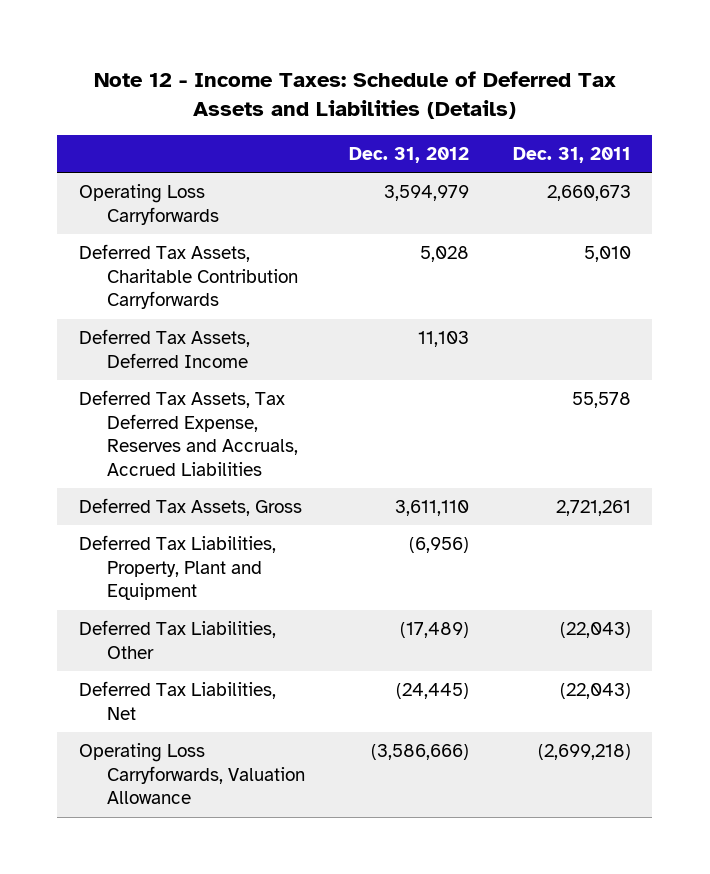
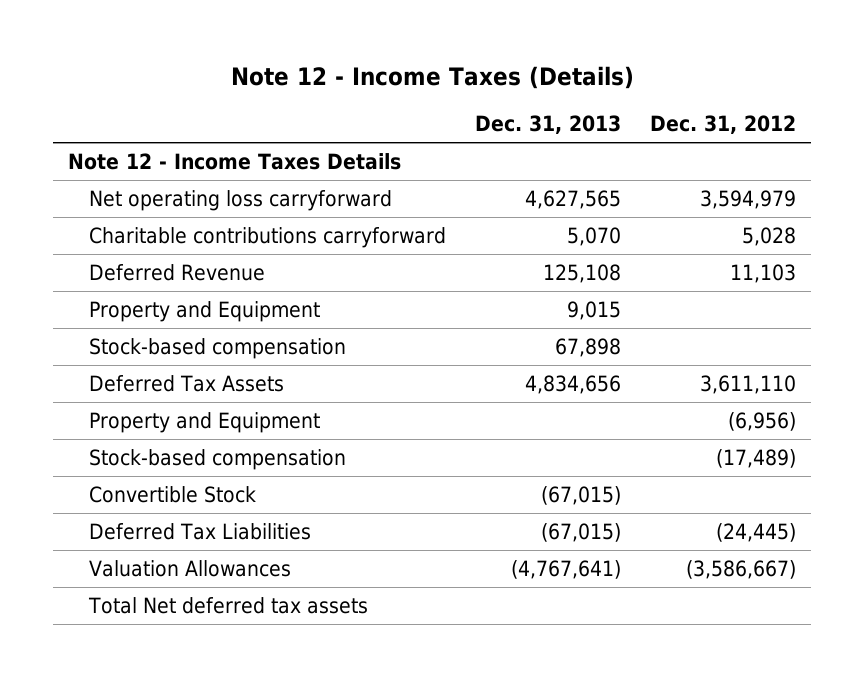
[93,70,616,119] Note 12 - Income Taxes: Schedule of Deferred Tax Assets and Liabilities (Details) -> [230,65,634,89] Note 12 - Income Taxes (Details)
[512,146,631,163] Dec. 31, 2011 -> none
none -> [475,115,622,135] Dec. 31, 2013
[79,390,299,476] Deferred Tax Assets, Tax Deferred Expense, Reserves and Accruals, Accrued Liabilities -> none
[79,743,306,805] Operating Loss Carryforwards, Valuation Allowance -> none
none -> [67,152,401,170] Note 12 - Income Taxes Details
[79,184,220,225] Operating Loss Carryforwards -> [88,189,392,211] Net operating loss carryforward
[79,244,299,310] Deferred Tax Assets, Charitable Contribution Carryforwards -> [88,226,446,248] Charitable contributions carryforward
[79,329,251,368] Deferred Tax Assets, Deferred Income -> [88,263,265,281] Deferred Revenue
none -> [88,300,320,322] Property and Equipment
none -> [88,337,346,359] Stock-based compensation
[79,498,303,517] Deferred Tax Assets, Gross -> [88,374,284,392] Deferred Tax Assets
[79,535,277,601] Deferred Tax Liabilities, Property, Plant and Equipment -> [88,411,320,433] Property and Equipment
[79,620,277,659] Deferred Tax Liabilities, Other -> [88,448,346,470] Stock-based compensation
none -> [88,485,256,503] Convertible Stock
[79,681,277,720] Deferred Tax Liabilities, Net -> [88,522,311,540] Deferred Tax Liabilities
none -> [88,559,291,577] Valuation Allowances
none -> [87,596,368,614] Total Net deferred tax assets

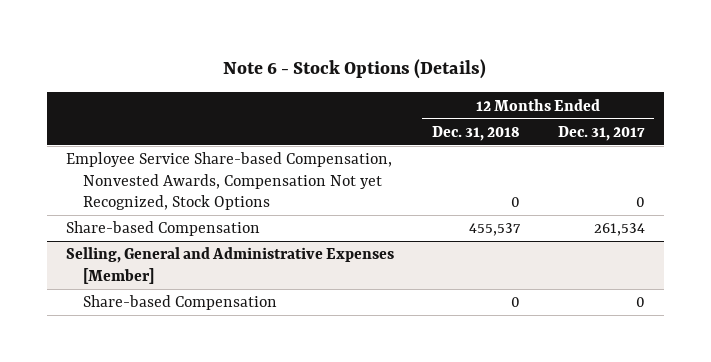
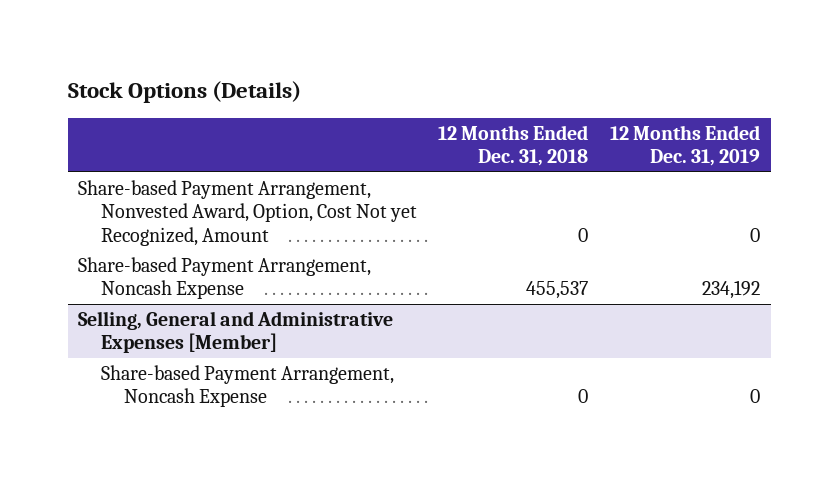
[223,59,487,80] Note 6 - Stock Options (Details) -> [67,81,301,104] Stock Options (Details)
[557,125,645,141] Dec. 31, 2017 -> none
none -> [609,125,760,167] 12 Months Ended Dec. 31, 2019
[65,152,392,211] Employee Service Share-based Compensation, Nonvested Awards, Compensation Not yet Recognized, Stock Options -> [78,179,418,246] Share-based Payment Arrangement, Nonvested Award, Option, Cost Not yet Recognized, Amount
[65,221,260,237] Share-based Compensation -> [78,256,372,300] Share-based Payment Arrangement, Noncash Expense
[82,295,277,311] Share-based Compensation -> [101,364,395,408] Share-based Payment Arrangement, Noncash Expense

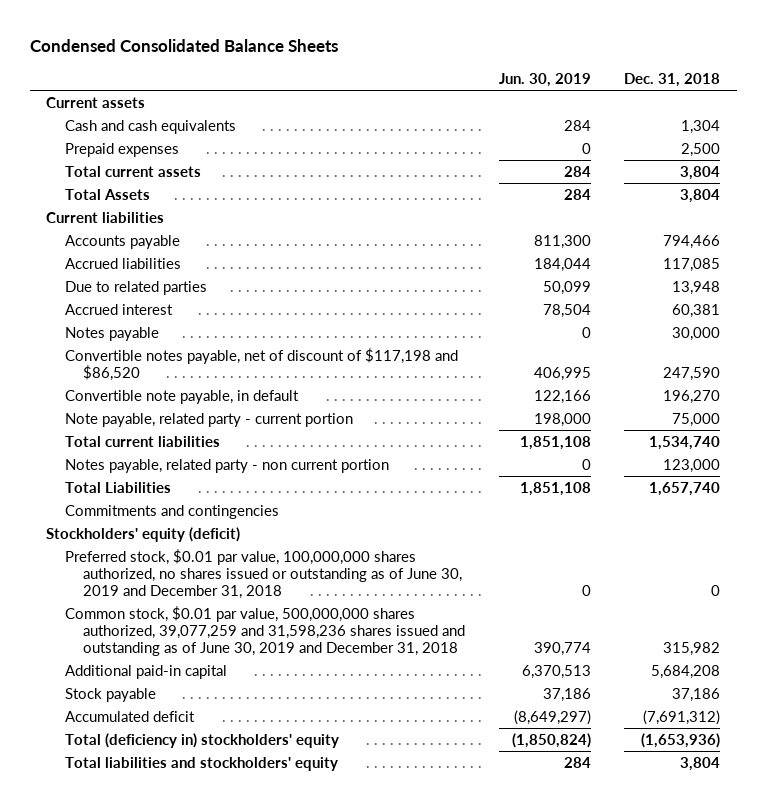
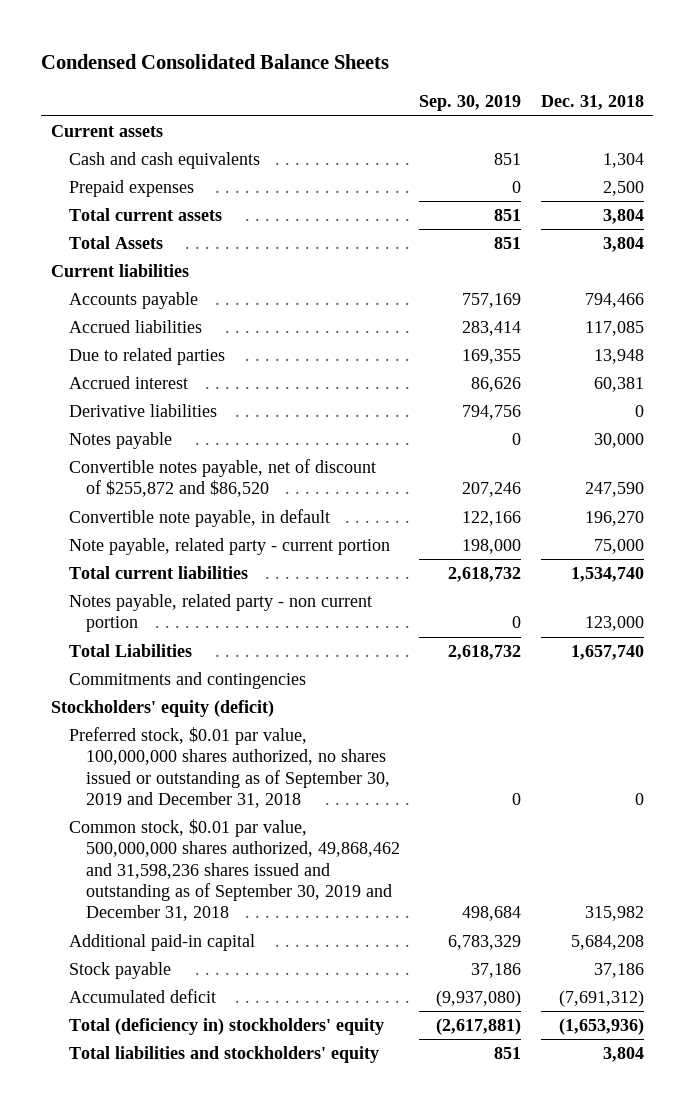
[498,72,591,87] Jun. 30, 2019 -> none
none -> [419,95,522,112] Sep. 30, 2019
none -> [68,404,217,418] Derivative liabilities
[64,347,458,381] Convertible notes payable, net of discount of $117,198 and $86,520 -> [68,459,376,498] Convertible notes payable, net of discount of $255,872 and $86,520
[64,548,463,599] Preferred stock, $0.01 par value, 100,000,000 shares authorized, no shares issued or outstanding as of June 30, 2019 and December 31, 2018 -> [68,727,391,809] Preferred stock, $0.01 par value, 100,000,000 shares authorized, no shares issued or outstanding as of September 30, 2019 and December 31, 2018
[64,605,466,656] Common stock, $0.01 par value, 500,000,000 shares authorized, 39,077,259 and 31,598,236 shares issued and outstanding as of June 30, 2019 and December 31, 2018 -> [68,819,401,922] Common stock, $0.01 par value, 500,000,000 shares authorized, 49,868,462 and 31,598,236 shares issued and outstanding as of September 30, 2019 and December 31, 2018

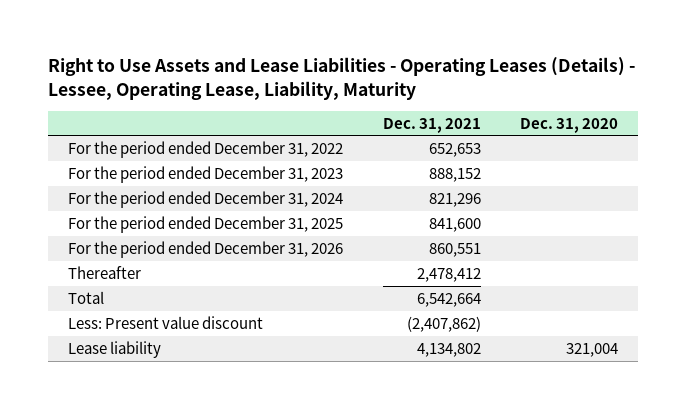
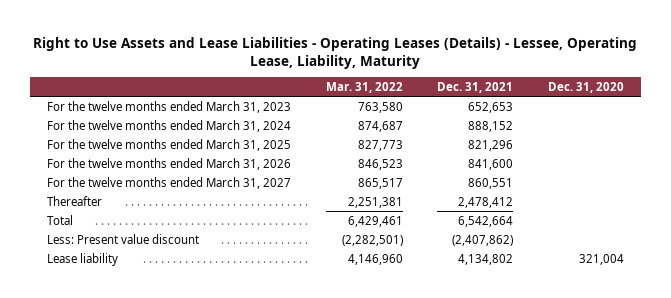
none -> [325,82,403,94] Mar. 31, 2022
[68,140,344,158] For the period ended December 31, 2022 -> [46,100,291,113] For the twelve months ended March 31, 2023
[68,165,344,183] For the period ended December 31, 2023 -> [46,119,291,132] For the twelve months ended March 31, 2024
[68,190,344,208] For the period ended December 31, 2024 -> [46,138,291,151] For the twelve months ended March 31, 2025
[68,215,344,233] For the period ended December 31, 2025 -> [46,157,291,170] For the twelve months ended March 31, 2026
[68,240,344,258] For the period ended December 31, 2026 -> [46,176,291,189] For the twelve months ended March 31, 2027

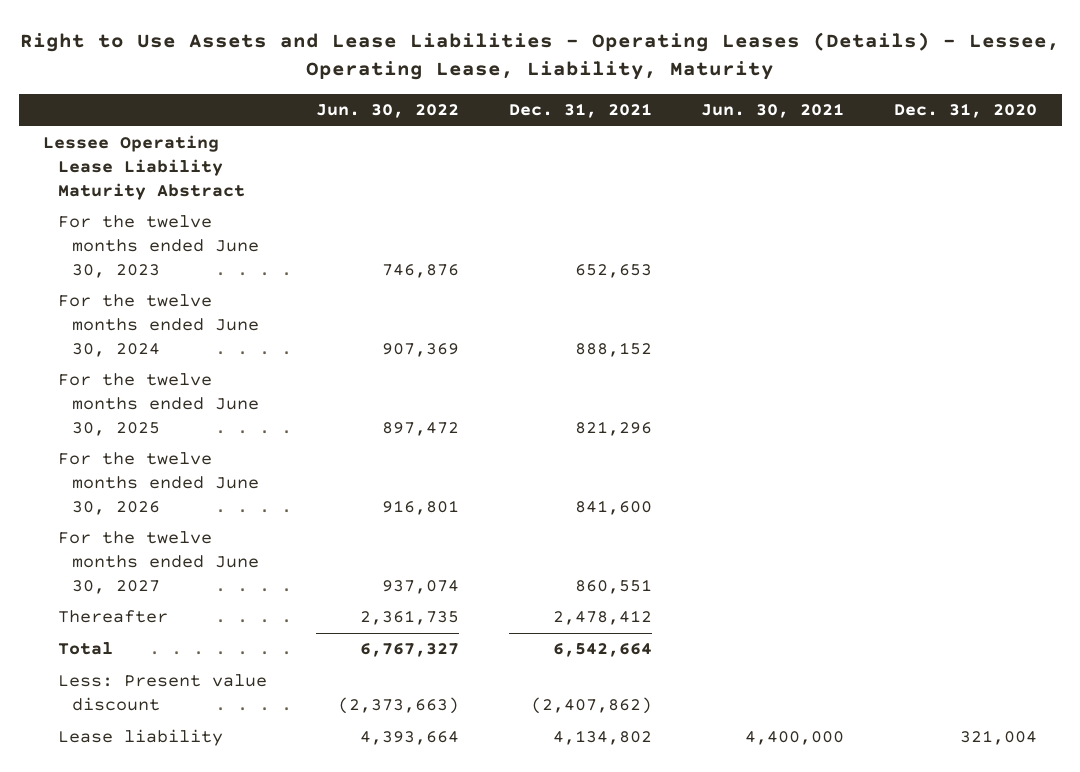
[325,82,403,94] Mar. 31, 2022 -> none
none -> [316,103,460,118] Jun. 30, 2022
none -> [701,102,845,118] Jun. 30, 2021
none -> [43,135,245,200] Lessee Operating Lease Liability Maturity Abstract
[46,100,291,113] For the twelve months ended March 31, 2023 -> [57,215,260,278] For the twelve months ended June 30, 2023
[46,119,291,132] For the twelve months ended March 31, 2024 -> [57,294,260,357] For the twelve months ended June 30, 2024
[46,138,291,151] For the twelve months ended March 31, 2025 -> [57,373,260,436] For the twelve months ended June 30, 2025
[46,157,291,170] For the twelve months ended March 31, 2026 -> [57,452,260,515] For the twelve months ended June 30, 2026
[46,176,291,189] For the twelve months ended March 31, 2027 -> [57,531,260,594] For the twelve months ended June 30, 2027

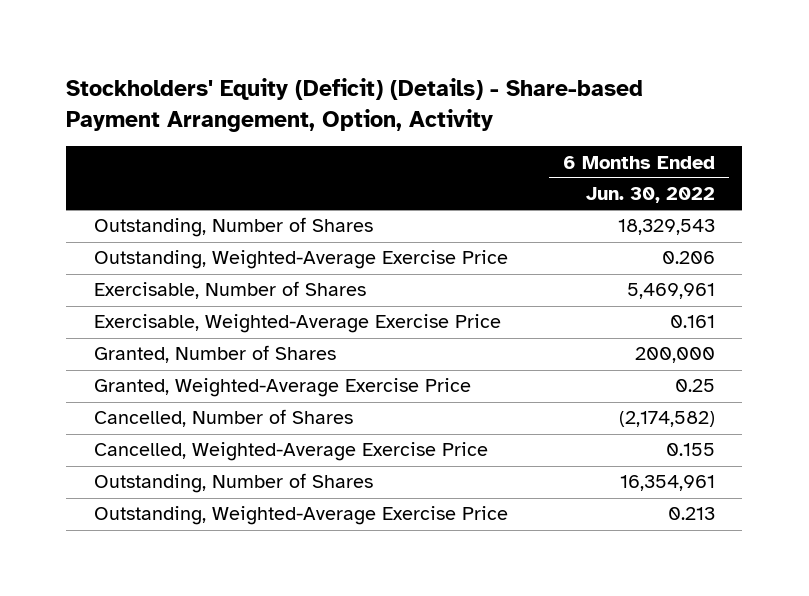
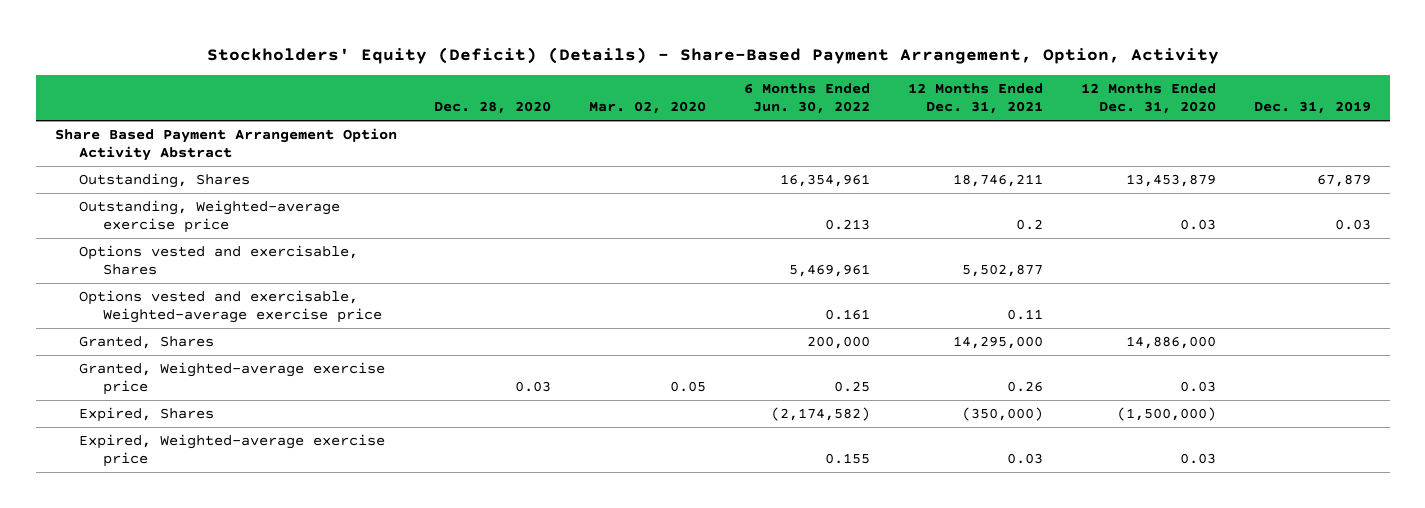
[66,78,644,132] Stockholders' Equity (Deficit) (Details) - Share-based Payment Arrangement, Option, Activity -> [206,46,1219,64] Stockholders' Equity (Deficit) (Details) - Share-Based Payment Arrangement, Option, Activity
none -> [434,101,552,115] Dec. 28, 2020
none -> [589,101,707,115] Mar. 02, 2020
none -> [908,83,1044,115] 12 Months Ended Dec. 31, 2021
none -> [1081,83,1217,115] 12 Months Ended Dec. 31, 2020
none -> [1253,101,1371,115] Dec. 31, 2019
[93,473,373,494] Outstanding, Number of Shares -> none
[93,506,508,526] Outstanding, Weighted-Average Exercise Price -> none
none -> [54,128,397,162] Share Based Payment Arrangement Option Activity Abstract
[93,217,373,238] Outstanding, Number of Shares -> [78,173,250,189] Outstanding, Shares
[617,219,715,236] 18,329,543 -> [780,174,871,188] 16,354,961
[93,250,508,270] Outstanding, Weighted-Average Exercise Price -> [78,200,340,234] Outstanding, Weighted-average exercise price
[661,251,715,265] 0.206 -> [825,219,871,231] 0.213
[93,281,366,300] Exercisable, Number of Shares -> [78,245,358,276] Options vested and exercisable, Shares
[93,314,501,334] Exercisable, Weighted-Average Exercise Price -> [78,290,382,324] Options vested and exercisable, Weighted-average exercise price
[93,345,336,364] Granted, Number of Shares -> [78,336,214,350] Granted, Shares
[93,378,471,398] Granted, Weighted-Average Exercise Price -> [78,362,385,396] Granted, Weighted-average exercise price
[93,409,353,428] Cancelled, Number of Shares -> [78,407,214,423] Expired, Shares
[93,442,488,462] Cancelled, Weighted-Average Exercise Price -> [78,434,385,468] Expired, Weighted-average exercise price

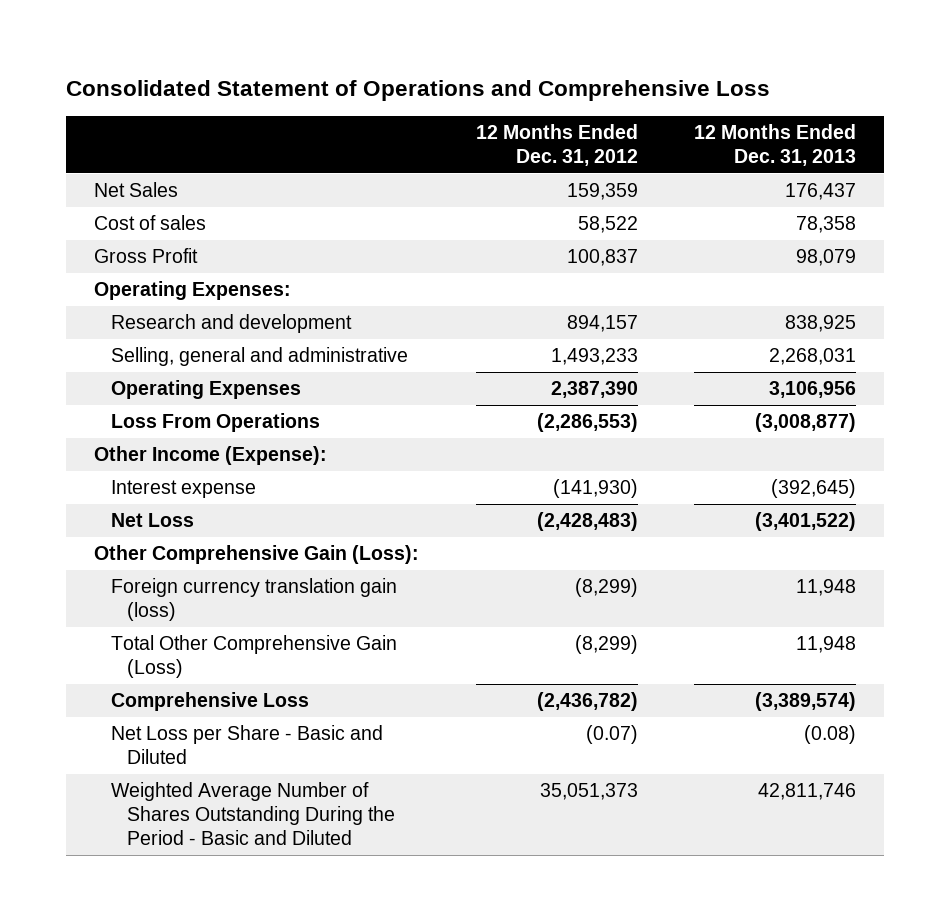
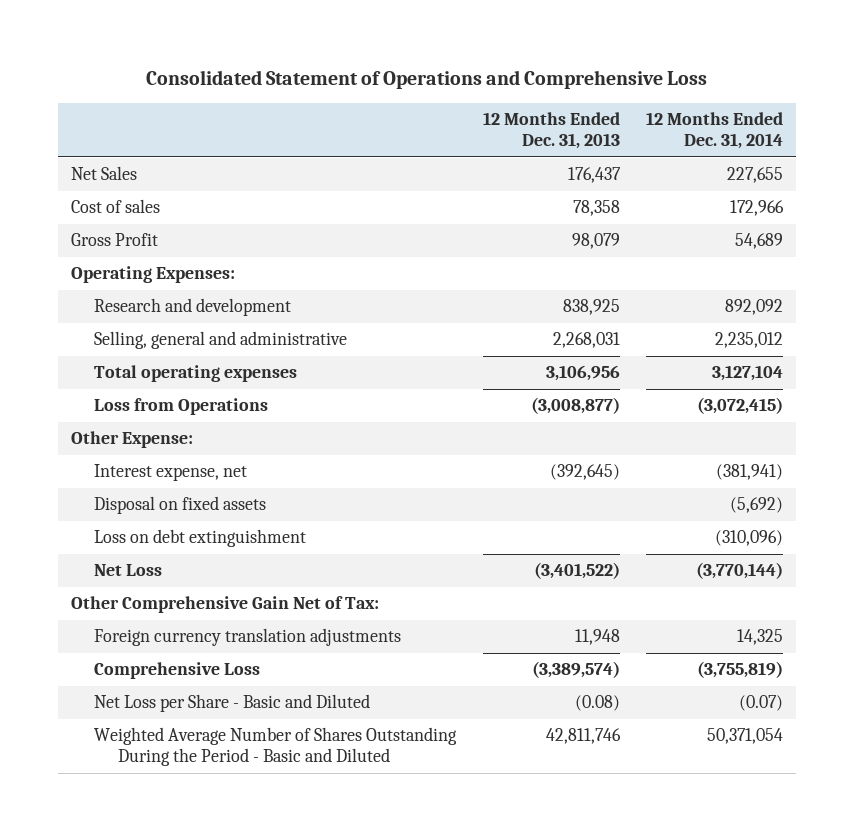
[475,124,638,166] 12 Months Ended Dec. 31, 2012 -> none
none -> [645,112,783,150] 12 Months Ended Dec. 31, 2014
[110,380,301,400] Operating Expenses -> [94,365,298,383] Total operating expenses
[110,413,320,433] Loss From Operations -> [94,398,269,416] Loss from Operations
[94,446,328,466] Other Income (Expense): -> [71,431,194,449] Other Expense:
[110,480,256,499] Interest expense -> [94,464,248,482] Interest expense, net
none -> [94,496,267,515] Disposal on fixed assets
none -> [94,529,307,548] Loss on debt extinguishment
[110,635,397,678] Total Other Comprehensive Gain (Loss) -> none
[94,545,420,565] Other Comprehensive Gain (Loss): -> [71,596,380,614] Other Comprehensive Gain Net of Tax:
[110,578,397,621] Foreign currency translation gain (loss) -> [94,628,402,647] Foreign currency translation adjustments

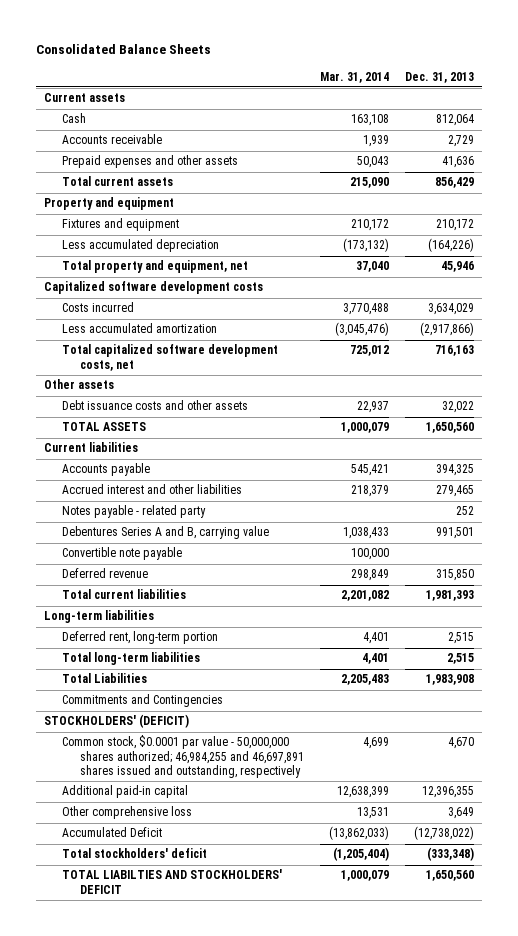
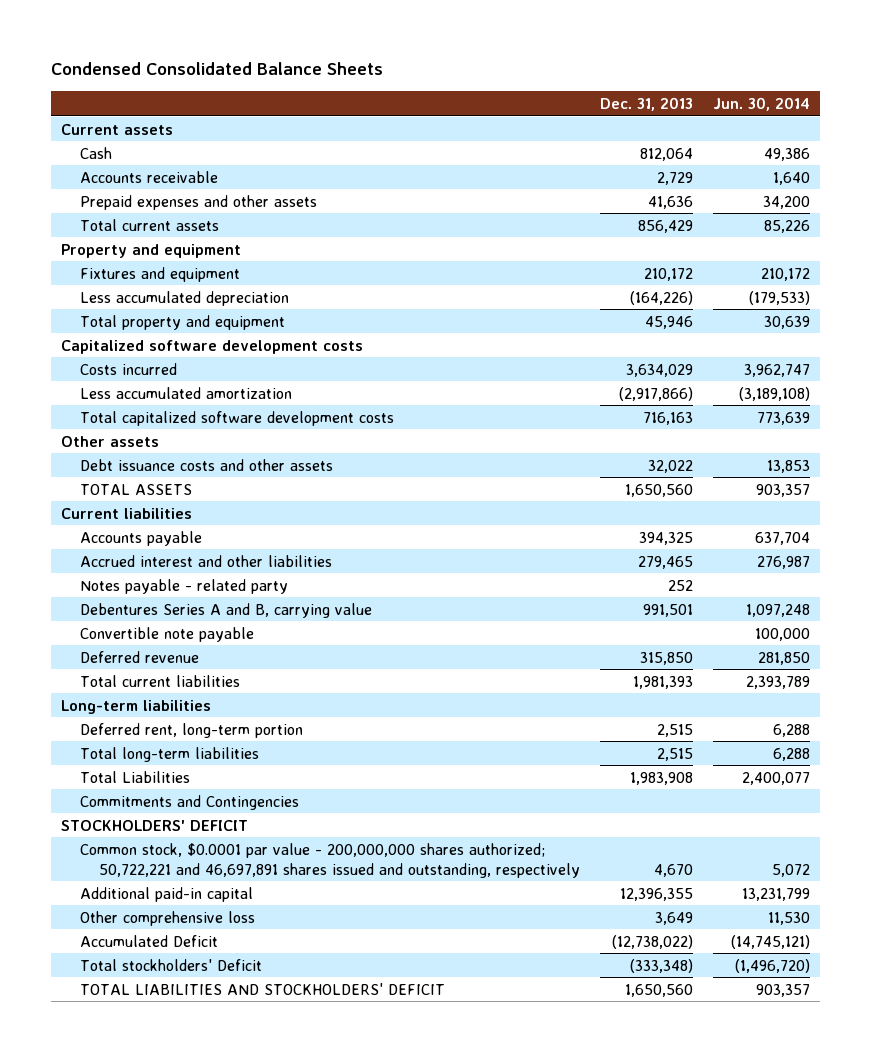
[36,44,212,55] Consolidated Balance Sheets -> [50,62,383,76] Condensed Consolidated Balance Sheets
[319,71,389,83] Mar. 31, 2014 -> none
none -> [712,96,810,111] Jun. 30, 2014
[61,260,248,274] Total property and equipment, net -> [79,314,285,330] Total property and equipment
[61,344,278,371] Total capitalized software development costs, net -> [79,410,394,426] Total capitalized software development costs
[44,714,190,729] STOCKHOLDERS' (DEFICIT) -> [60,819,248,831] STOCKHOLDERS' DEFICIT
[61,735,304,778] Common stock, $0.0001 par value - 50,000,000 shares authorized; 46,984,255 and 46,697,891 shares issued and outstanding, respectively -> [79,842,580,878] Common stock, $0.0001 par value - 200,000,000 shares authorized; 50,722,221 and 46,697,891 shares issued and outstanding, respectively
[61,848,207,859] Total stockholders' deficit -> [79,958,262,971] Total stockholders' Deficit
[61,869,282,894] TOTAL LIABILTIES AND STOCKHOLDERS' DEFICIT -> [79,982,445,995] TOTAL LIABILITIES AND STOCKHOLDERS' DEFICIT

